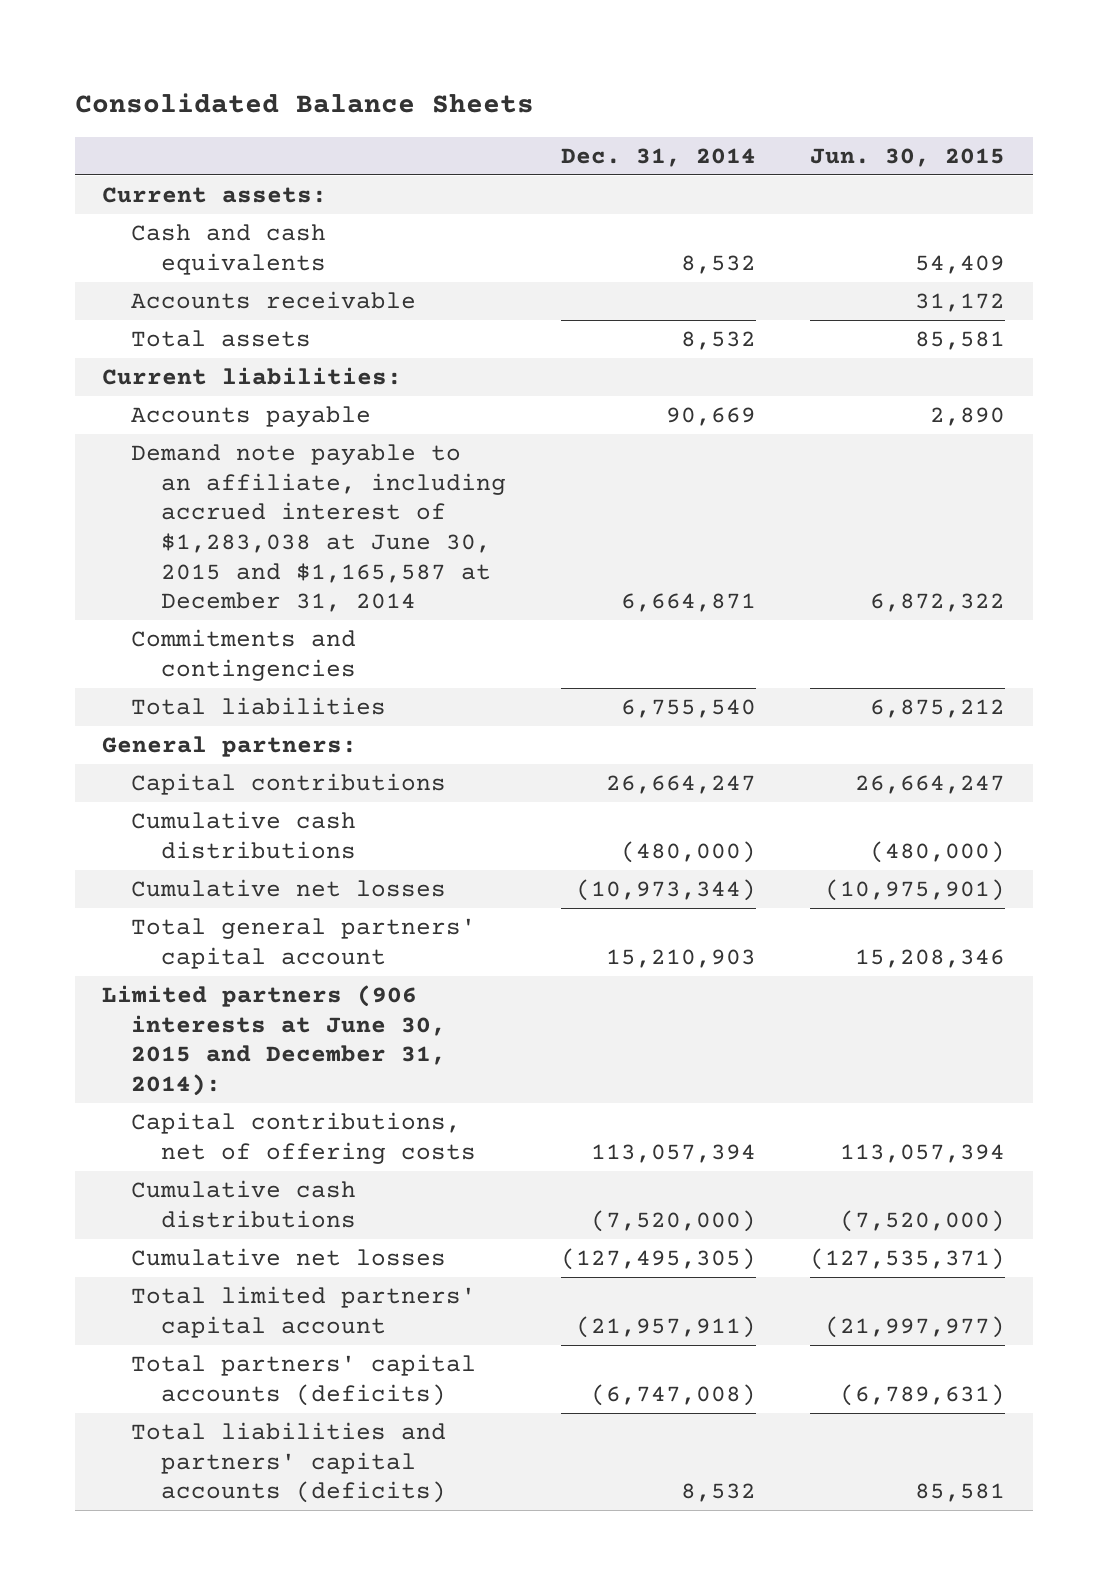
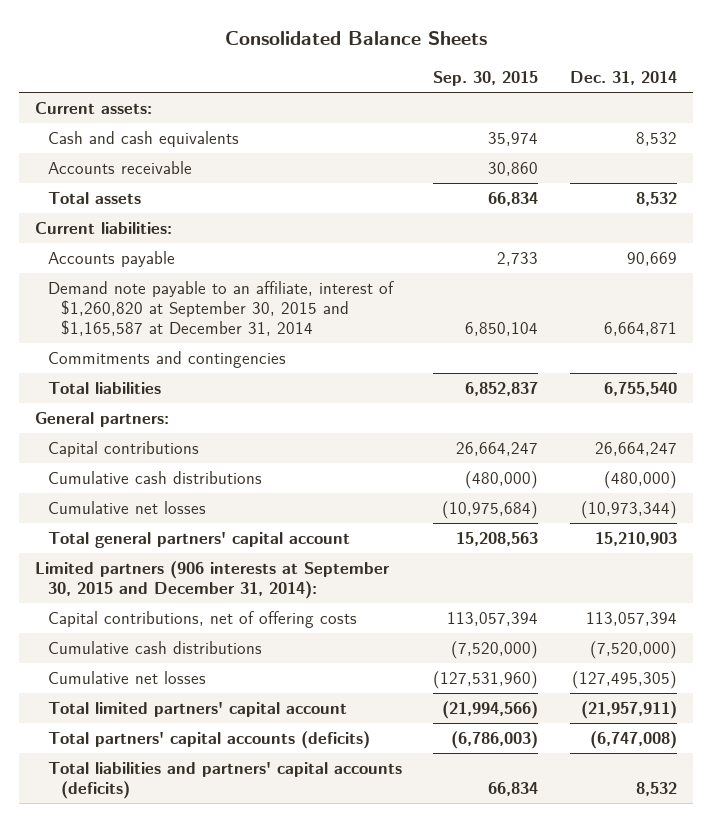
[810,147,1006,167] Jun. 30, 2015 -> none
none -> [433,71,539,87] Sep. 30, 2015
[131,444,507,613] Demand note payable to an affiliate, including accrued interest of $1,283,038 at June 30, 2015 and $1,165,587 at December 31, 2014 -> [47,280,394,337] Demand note payable to an affiliate, interest of $1,260,820 at September 30, 2015 and $1,165,587 at December 31, 2014
[101,985,447,1097] Limited partners (906 interests at June 30, 2015 and December 31, 2014): -> [34,560,390,600] Limited partners (906 interests at September 30, 2015 and December 31, 2014):

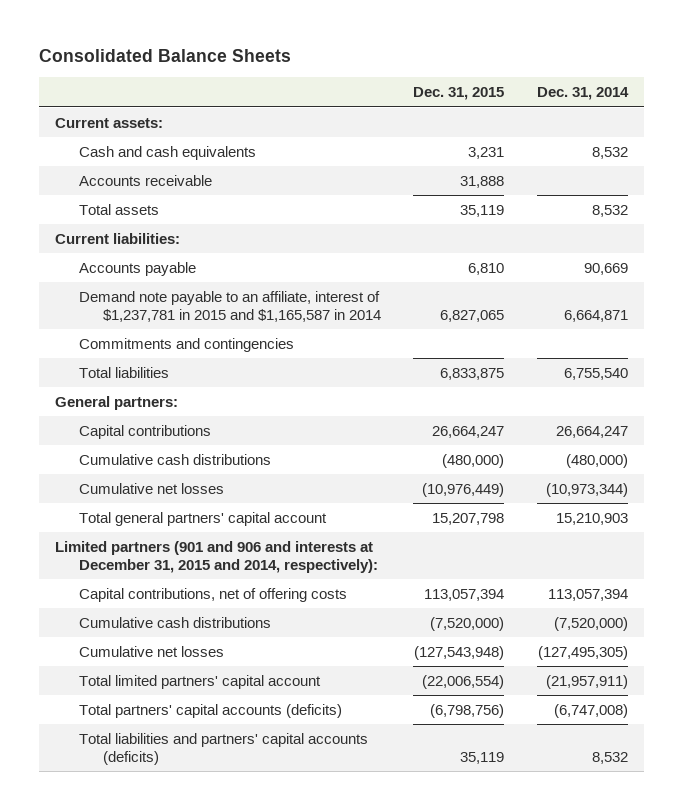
[433,71,539,87] Sep. 30, 2015 -> none
none -> [413,87,505,101] Dec. 31, 2015
[47,280,394,337] Demand note payable to an affiliate, interest of $1,260,820 at September 30, 2015 and $1,165,587 at December 31, 2014 -> [78,290,381,322] Demand note payable to an affiliate, interest of $1,237,781 in 2015 and $1,165,587 in 2014
[34,560,390,600] Limited partners (906 interests at September 30, 2015 and December 31, 2014): -> [54,540,378,573] Limited partners (901 and 906 and interests at December 31, 2015 and 2014, respectively):

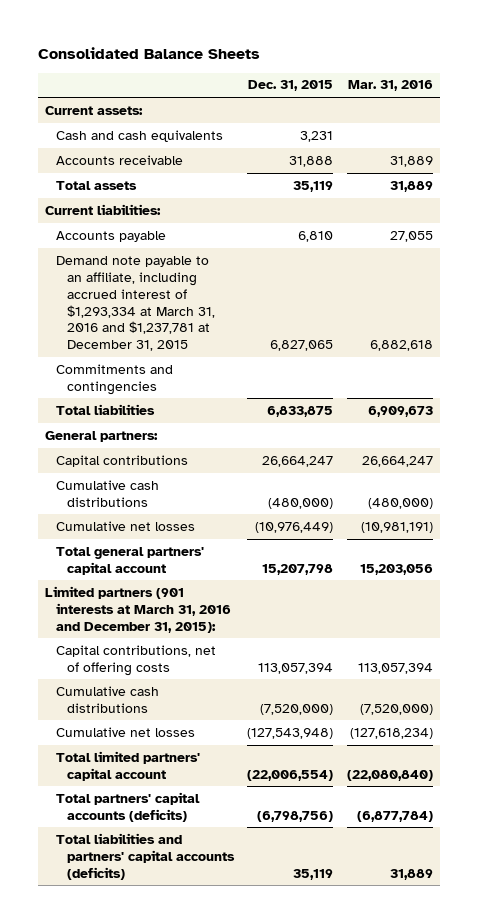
[536,87,629,101] Dec. 31, 2014 -> none
none -> [348,80,434,92] Mar. 31, 2016
[78,290,381,322] Demand note payable to an affiliate, interest of $1,237,781 in 2015 and $1,165,587 in 2014 -> [55,255,215,352] Demand note payable to an affiliate, including accrued interest of $1,293,334 at March 31, 2016 and $1,237,781 at December 31, 2015
[54,540,378,573] Limited partners (901 and 906 and interests at December 31, 2015 and 2014, respectively): -> [45,585,231,633] Limited partners (901 interests at March 31, 2016 and December 31, 2015):

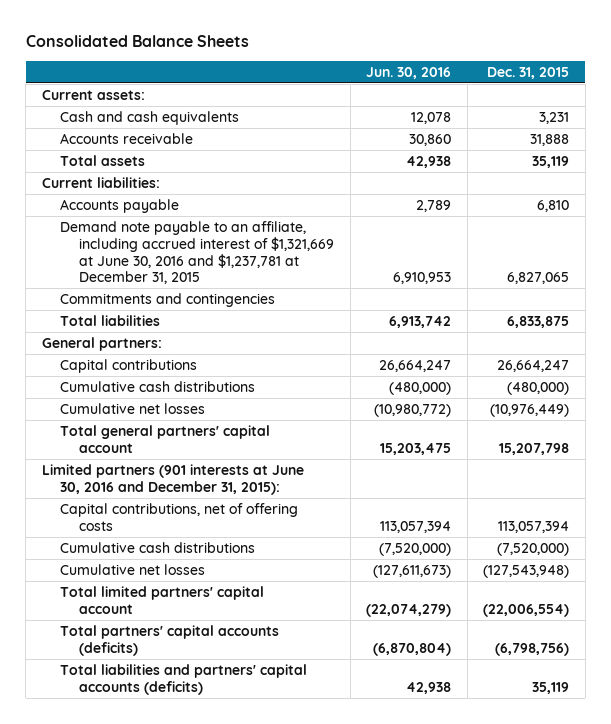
[348,80,434,92] Mar. 31, 2016 -> none
none -> [366,66,452,79] Jun. 30, 2016
[55,255,215,352] Demand note payable to an affiliate, including accrued interest of $1,293,334 at March 31, 2016 and $1,237,781 at December 31, 2015 -> [60,220,335,285] Demand note payable to an affiliate, including accrued interest of $1,321,669 at June 30, 2016 and $1,237,781 at December 31, 2015
[45,585,231,633] Limited partners (901 interests at March 31, 2016 and December 31, 2015): -> [41,463,304,495] Limited partners (901 interests at June 30, 2016 and December 31, 2015):

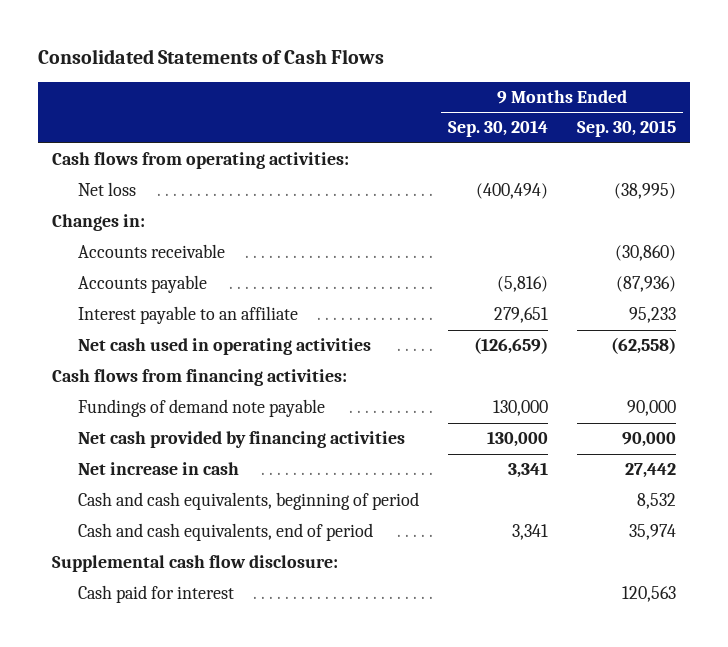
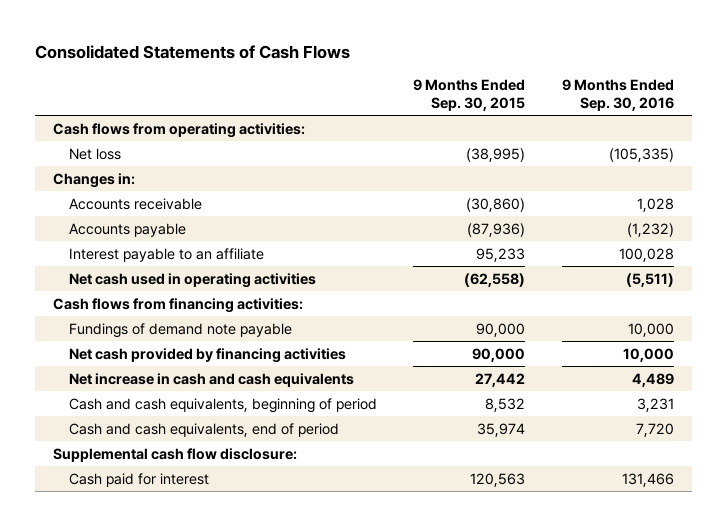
[447,120,548,138] Sep. 30, 2014 -> none
none -> [561,79,674,111] 9 Months Ended Sep. 30, 2016
[77,462,239,476] Net increase in cash -> [68,372,354,387] Net increase in cash and cash equivalents

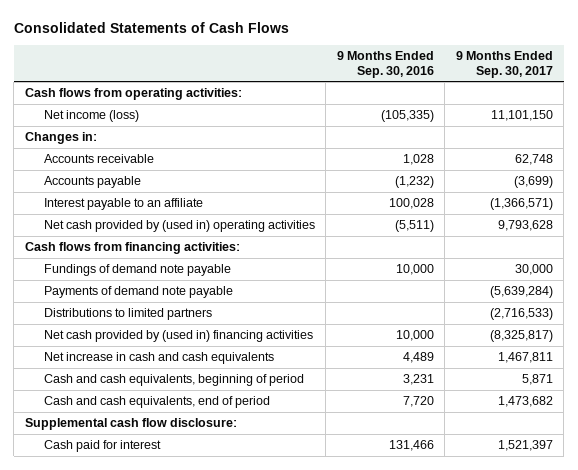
[413,79,526,111] 9 Months Ended Sep. 30, 2015 -> none
none -> [455,51,553,78] 9 Months Ended Sep. 30, 2017
[68,147,121,160] Net loss -> [43,110,139,123] Net income (loss)
[68,272,316,288] Net cash used in operating activities -> [43,220,315,233] Net cash provided by (used in) operating activities
none -> [43,286,233,299] Payments of demand note payable
none -> [43,308,212,321] Distributions to limited partners
[68,347,346,363] Net cash provided by financing activities -> [43,330,313,343] Net cash provided by (used in) financing activities

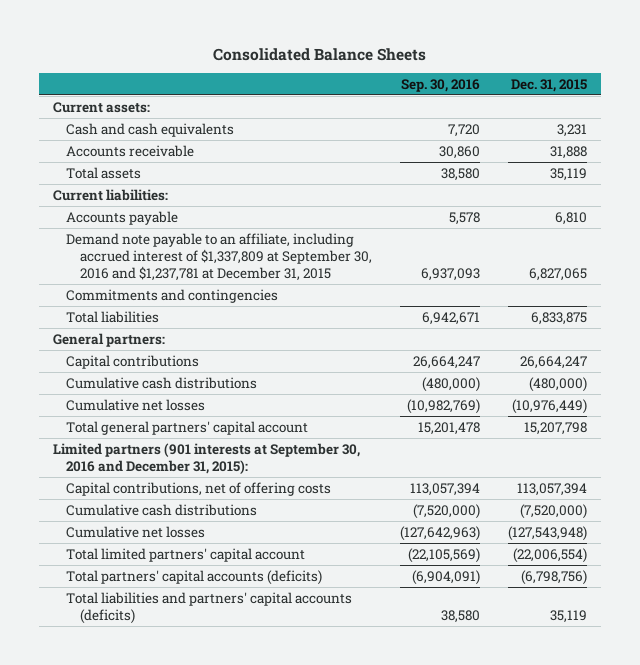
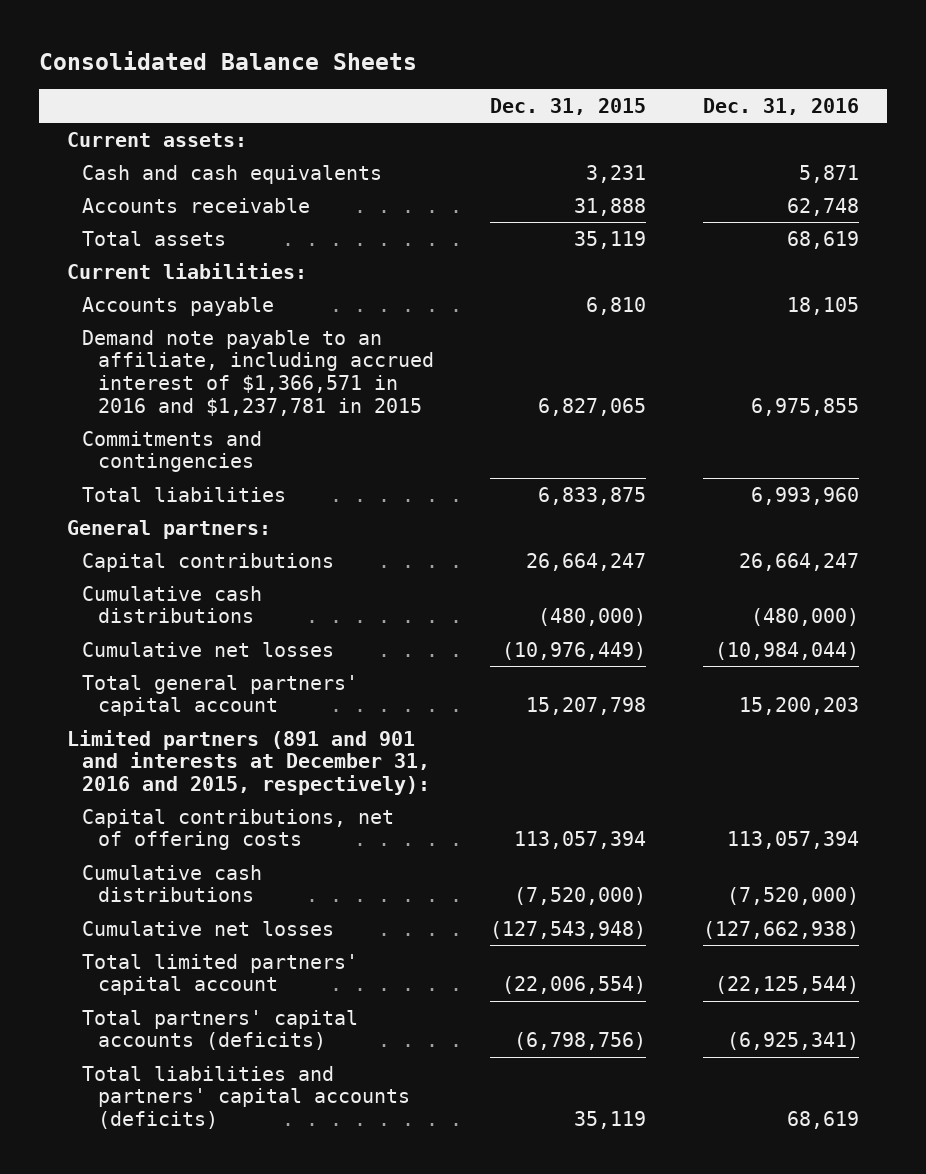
[400,78,480,92] Sep. 30, 2016 -> none
none -> [702,97,859,115] Dec. 31, 2016
[66,232,372,281] Demand note payable to an affiliate, including accrued interest of $1,337,809 at September 30, 2016 and $1,237,781 at December 31, 2015 -> [82,329,434,416] Demand note payable to an affiliate, including accrued interest of $1,366,571 in 2016 and $1,237,781 in 2015
[52,442,360,474] Limited partners (901 interests at September 30, 2016 and December 31, 2015): -> [67,729,431,795] Limited partners (891 and 901 and interests at December 31, 2016 and 2015, respectively):

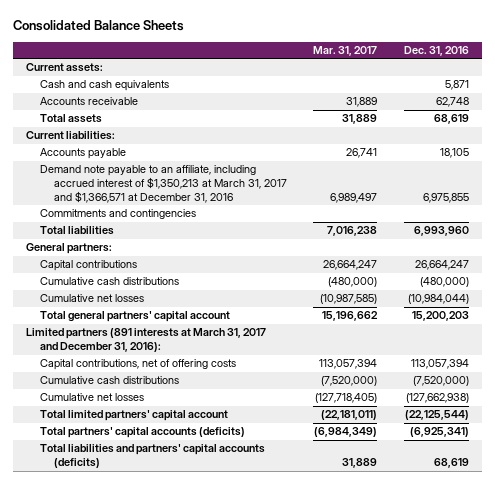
[490,97,647,115] Dec. 31, 2015 -> none
none -> [313,46,378,57] Mar. 31, 2017
[82,329,434,416] Demand note payable to an affiliate, including accrued interest of $1,366,571 in 2016 and $1,237,781 in 2015 -> [40,165,288,204] Demand note payable to an affiliate, including accrued interest of $1,350,213 at March 31, 2017 and $1,366,571 at December 31, 2016
[67,729,431,795] Limited partners (891 and 901 and interests at December 31, 2016 and 2015, respectively): -> [26,328,267,353] Limited partners (891 interests at March 31, 2017 and December 31, 2016):

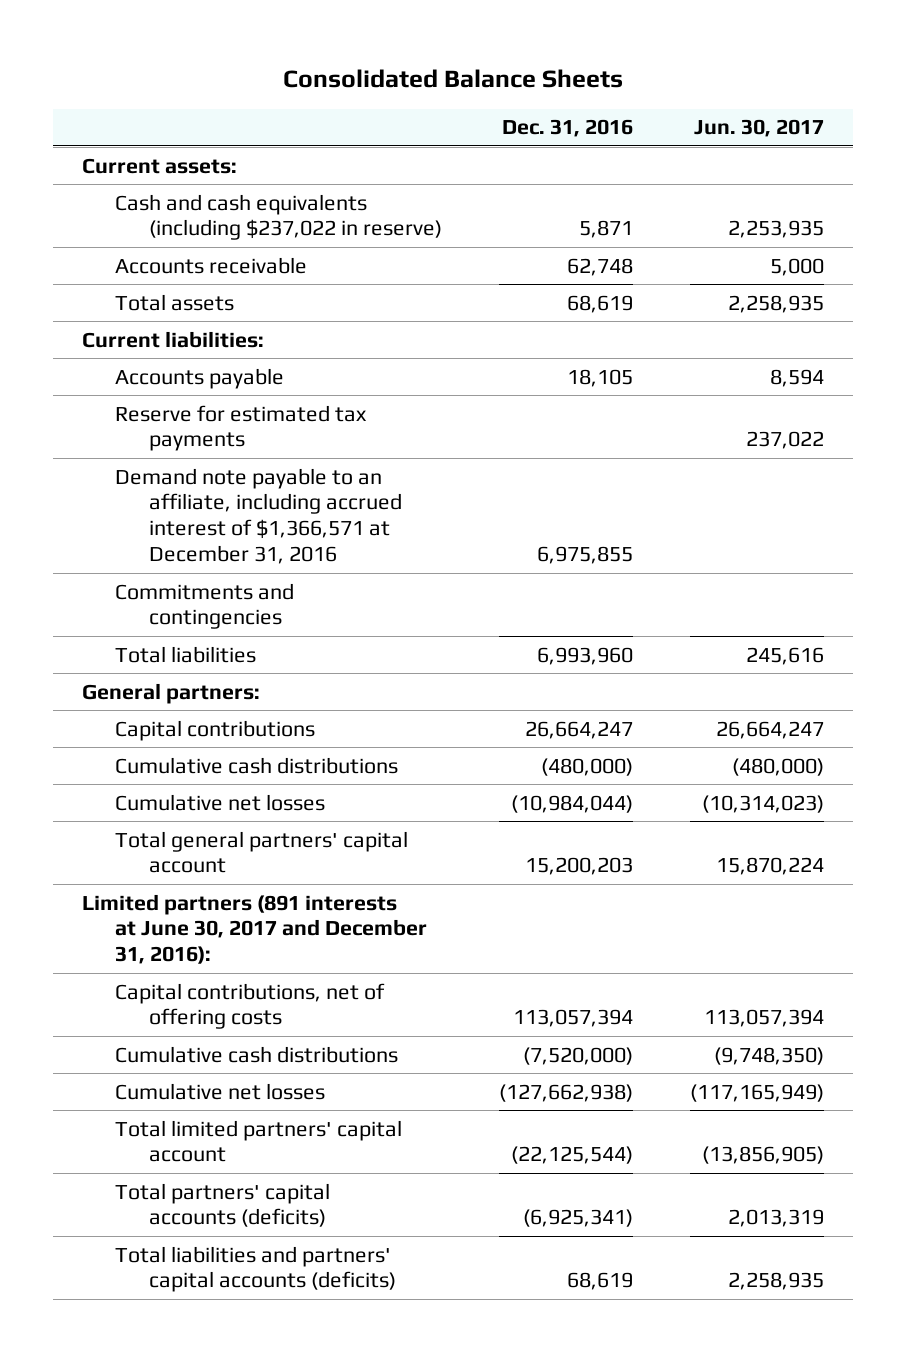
[313,46,378,57] Mar. 31, 2017 -> none
none -> [694,119,825,138] Jun. 30, 2017
[40,80,170,92] Cash and cash equivalents -> [115,193,442,241] Cash and cash equivalents (including $237,022 in reserve)
none -> [115,404,368,452] Reserve for estimated tax payments
[40,165,288,204] Demand note payable to an affiliate, including accrued interest of $1,350,213 at March 31, 2017 and $1,366,571 at December 31, 2016 -> [115,467,402,565] Demand note payable to an affiliate, including accrued interest of $1,366,571 at December 31, 2016
[26,328,267,353] Limited partners (891 interests at March 31, 2017 and December 31, 2016): -> [81,893,428,965] Limited partners (891 interests at June 30, 2017 and December 31, 2016):

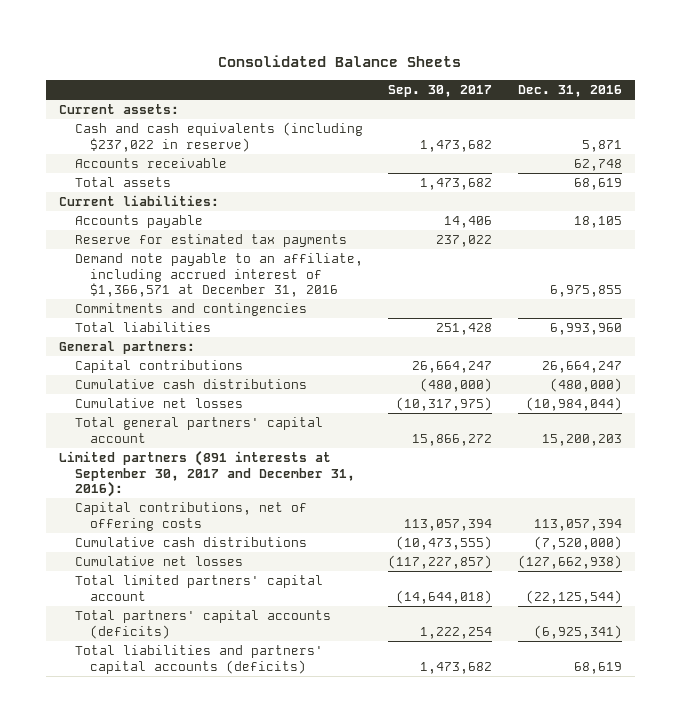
[694,119,825,138] Jun. 30, 2017 -> none
none -> [388,85,493,98] Sep. 30, 2017
[81,893,428,965] Limited partners (891 interests at June 30, 2017 and December 31, 2016): -> [59,450,355,498] Limited partners (891 interests at September 30, 2017 and December 31, 2016):

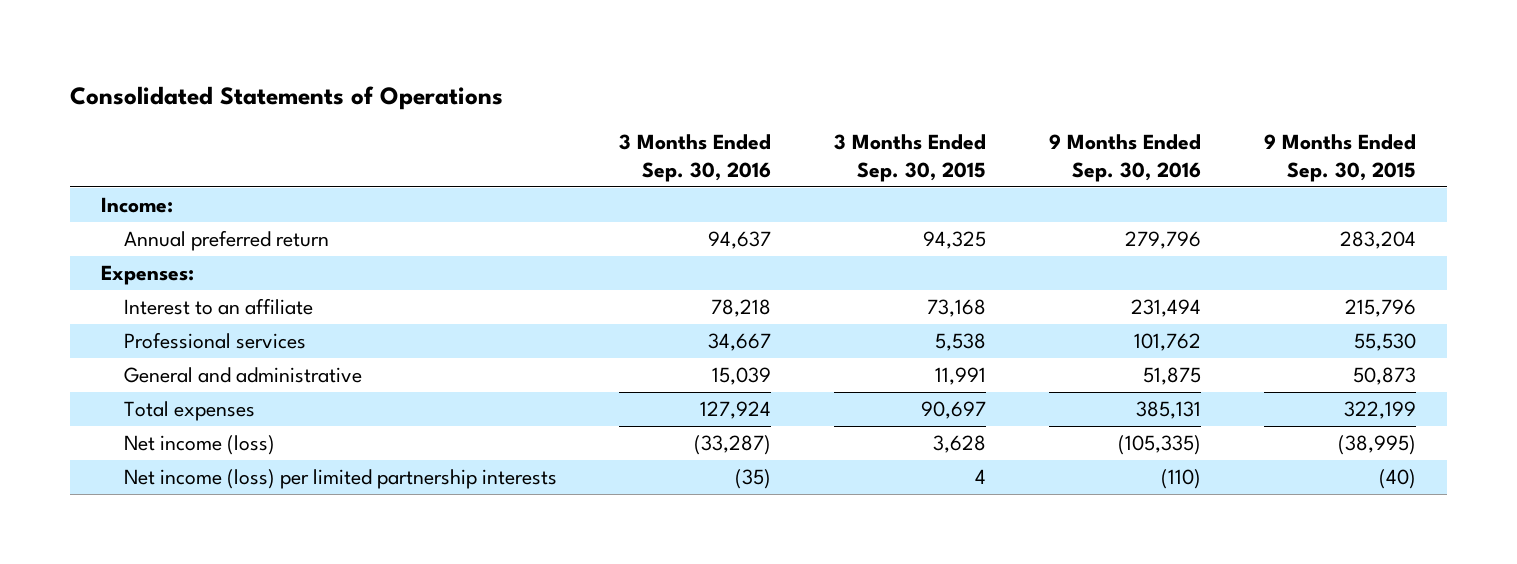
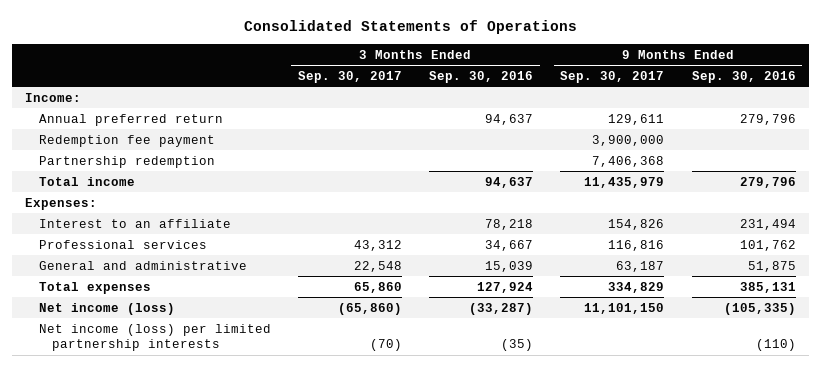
[834,134,987,182] 3 Months Ended Sep. 30, 2015 -> none
[1263,134,1416,182] 9 Months Ended Sep. 30, 2015 -> none
none -> [297,70,402,83] Sep. 30, 2017
none -> [560,70,665,83] Sep. 30, 2017
none -> [38,134,215,147] Redemption fee payment
none -> [38,155,215,168] Partnership redemption
none -> [38,176,135,186] Total income

